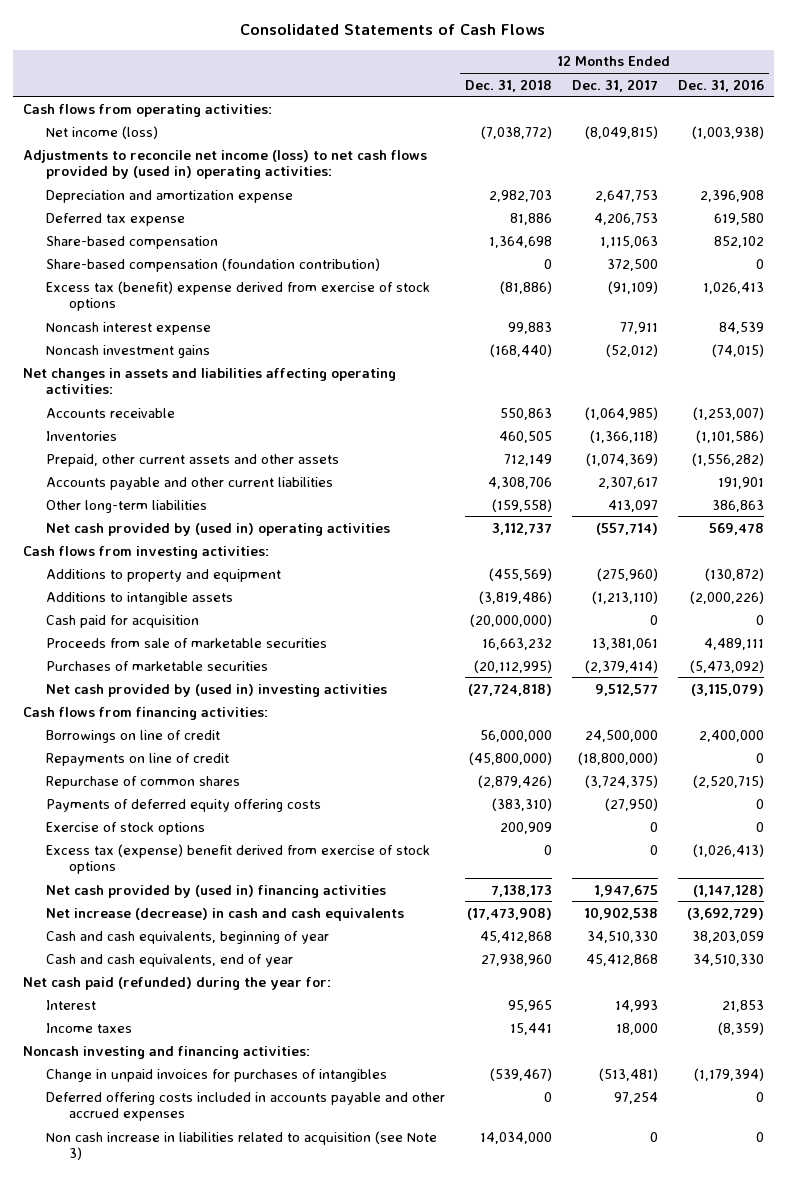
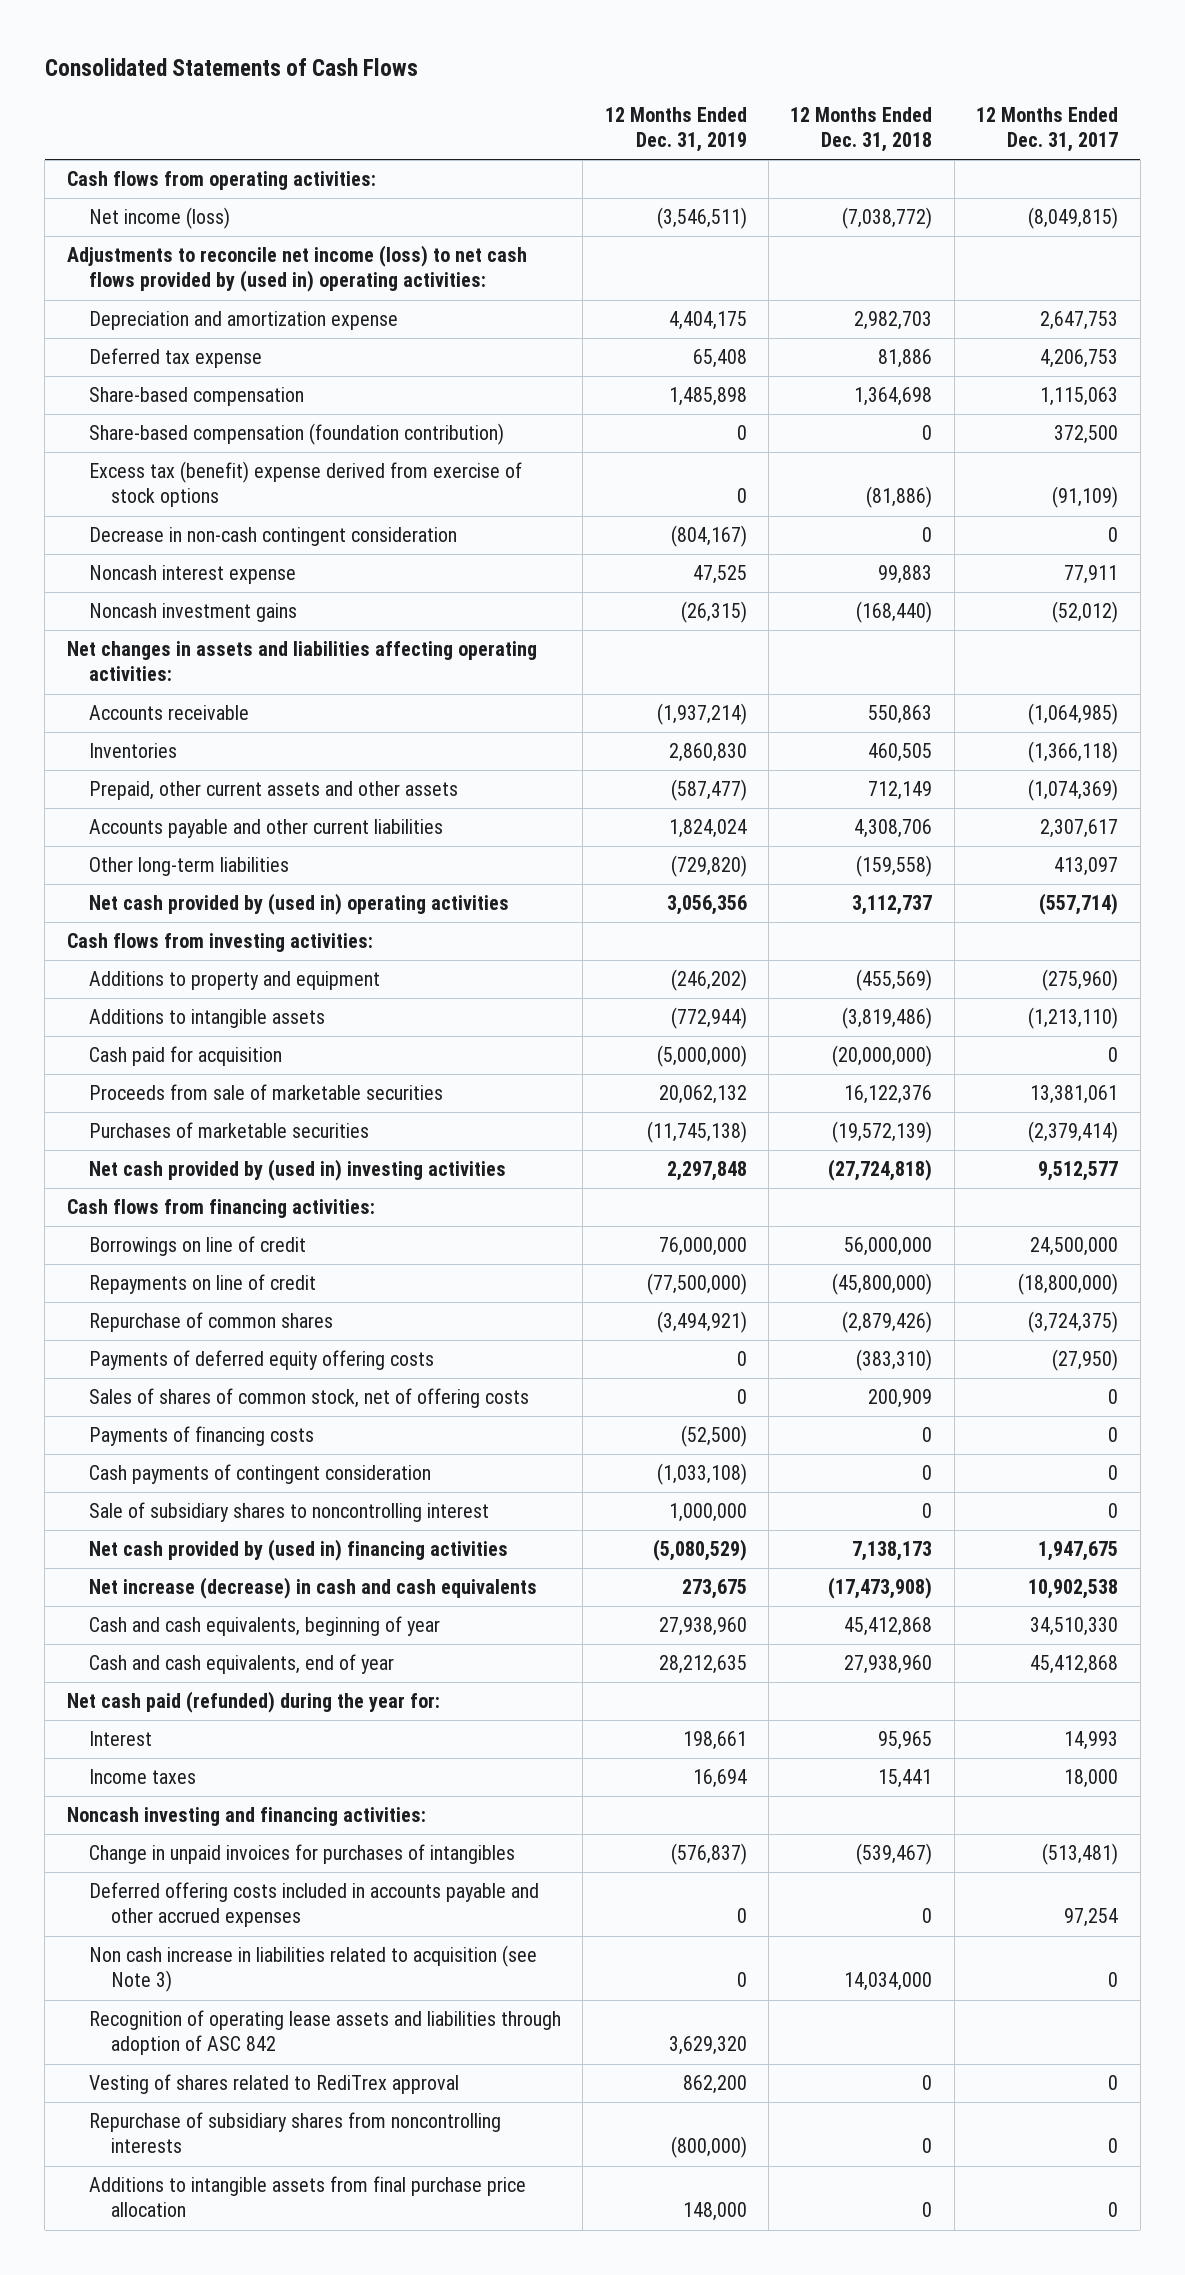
[677,78,764,92] Dec. 31, 2016 -> none
none -> [604,106,747,153] 12 Months Ended Dec. 31, 2019
none -> [88,527,457,547] Decrease in non-cash contingent consideration
[481,637,552,650] 16,663,232 -> [844,1085,933,1105] 16,122,376
[473,659,552,673] (20,112,995) -> [832,1121,933,1144] (19,572,139)
[45,843,430,875] Excess tax (expense) benefit derived from exercise of stock options -> none
[45,821,205,835] Exercise of stock options -> [88,1388,529,1409] Sales of shares of common stock, net of offering costs
none -> [88,1426,314,1447] Payments of financing costs
none -> [88,1464,431,1485] Cash payments of contingent consideration
none -> [88,1502,489,1523] Sale of subsidiary shares to noncontrolling interest
none -> [88,2010,561,2056] Recognition of operating lease assets and liabilities through adoption of ASC 842
none -> [88,2074,459,2095] Vesting of shares related to RediTrex approval
none -> [88,2112,501,2154] Repurchase of subsidiary shares from noncontrolling interests
none -> [88,2176,526,2218] Additions to intangible assets from final purchase price allocation

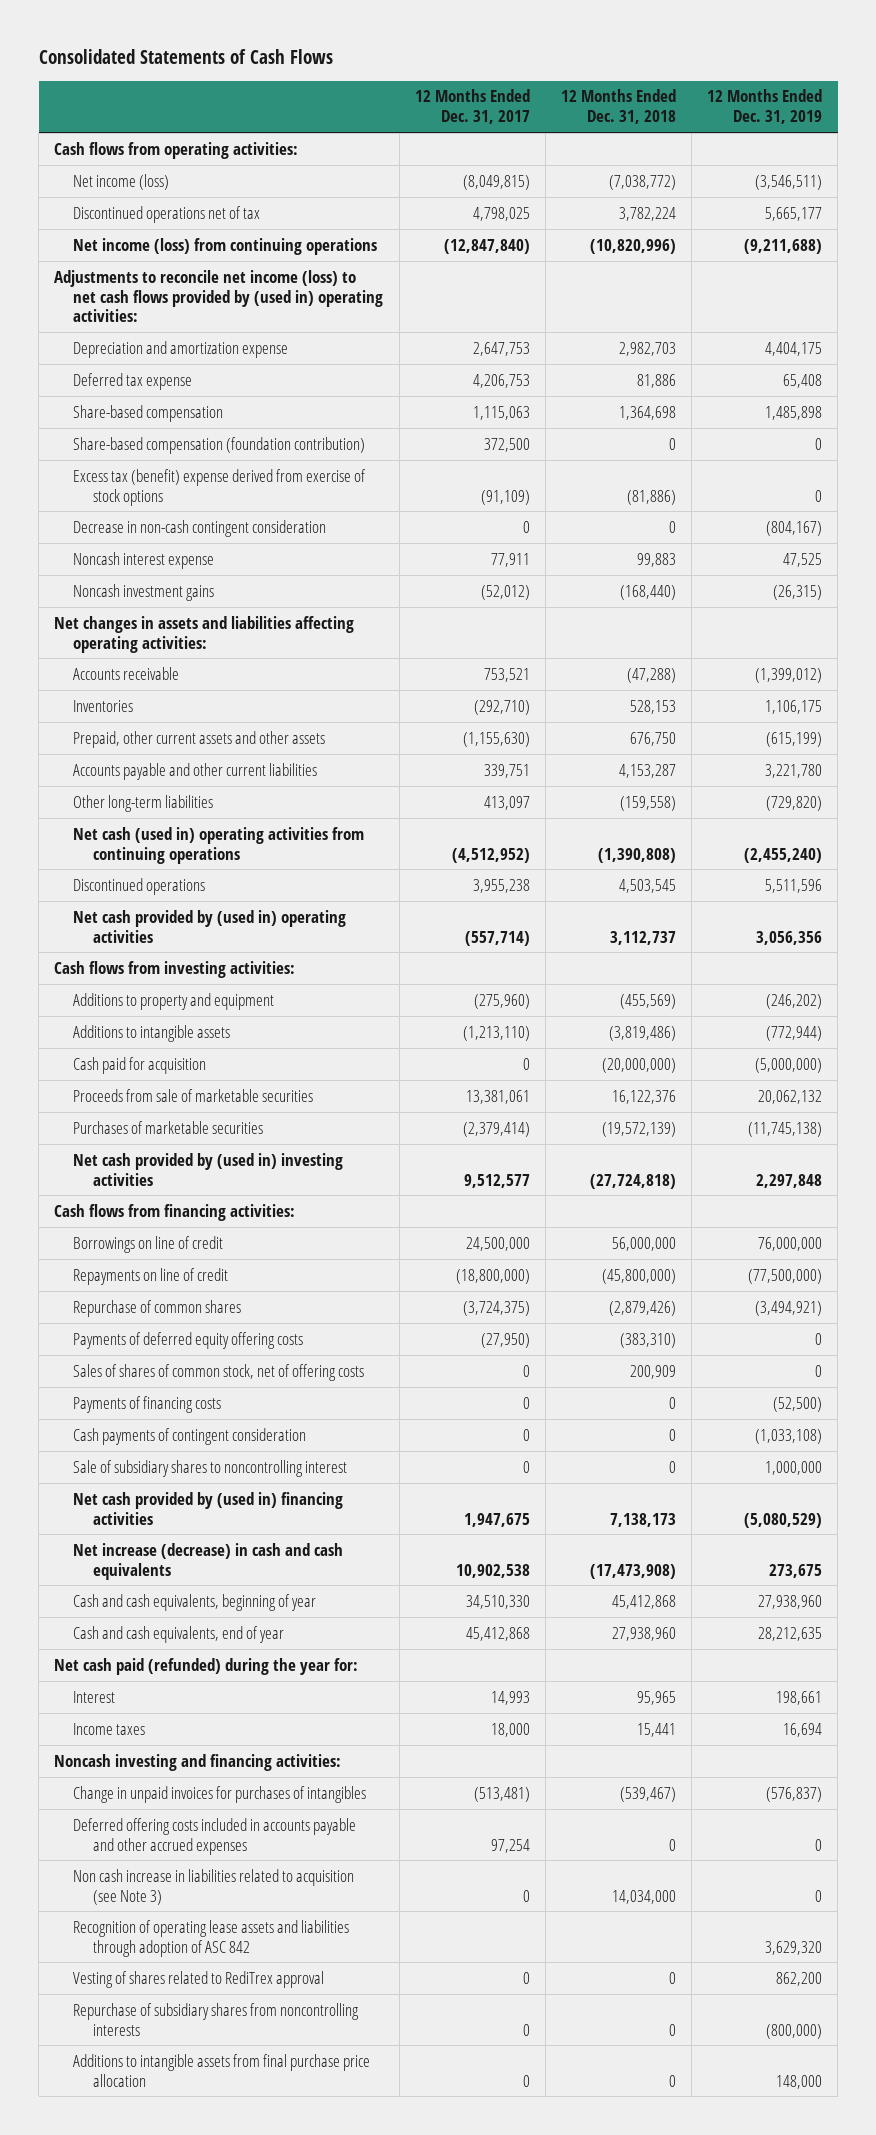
none -> [73,205,261,223] Discontinued operations net of tax
none -> [73,237,378,255] Net income (loss) from continuing operations
[656,703,747,726] (1,937,214) -> [754,667,822,683] (1,399,012)
[868,705,933,725] 550,863 -> [626,667,676,683] (47,288)
[1028,703,1119,726] (1,064,985) -> [483,667,530,682] 753,521
[668,743,747,763] 2,860,830 -> [764,699,822,714] 1,106,175
[868,743,933,763] 460,505 -> [629,699,676,714] 528,153
[1028,741,1119,764] (1,366,118) -> [473,699,530,715] (292,710)
[670,779,747,802] (587,477) -> [765,731,822,747] (615,199)
[868,781,933,801] 712,149 -> [629,731,676,746] 676,750
[1028,779,1119,802] (1,074,369) -> [462,731,530,747] (1,155,630)
[668,819,747,839] 1,824,024 -> [764,763,822,778] 3,221,780
[854,819,933,839] 4,308,706 -> [618,763,676,778] 4,153,287
[1040,819,1119,839] 2,307,617 -> [483,763,530,778] 339,751
none -> [73,826,365,864] Net cash (used in) operating activities from continuing operations
none -> [73,877,206,895] Discontinued operations

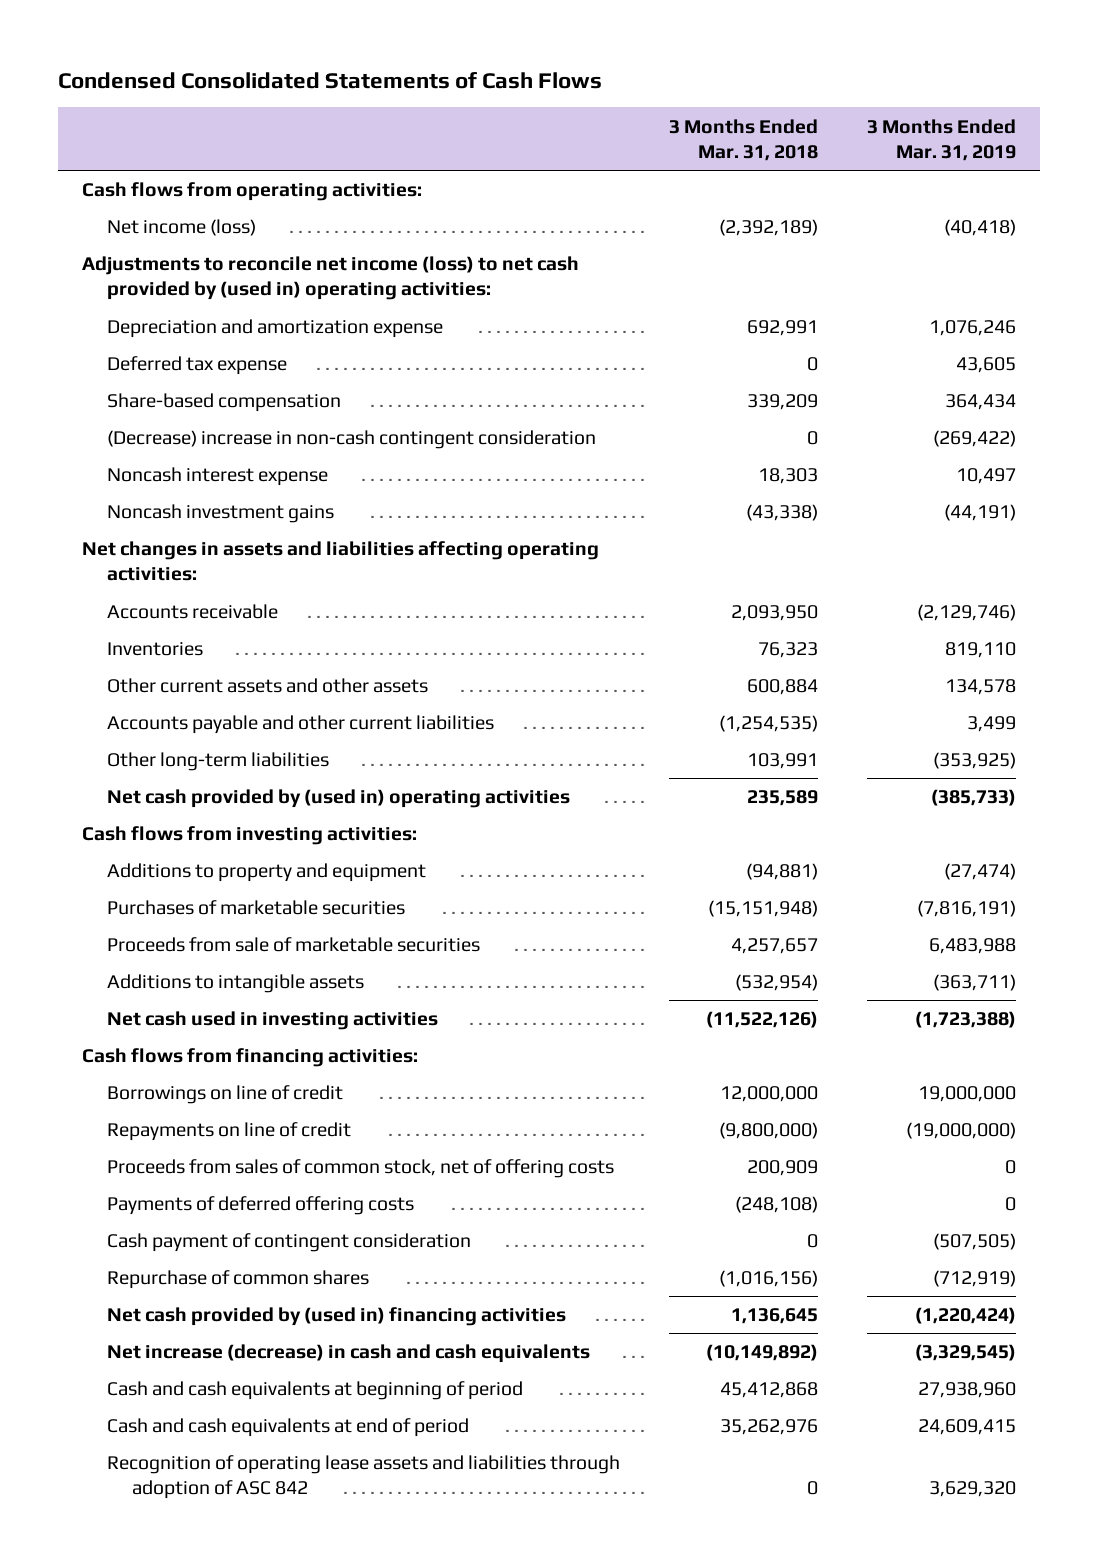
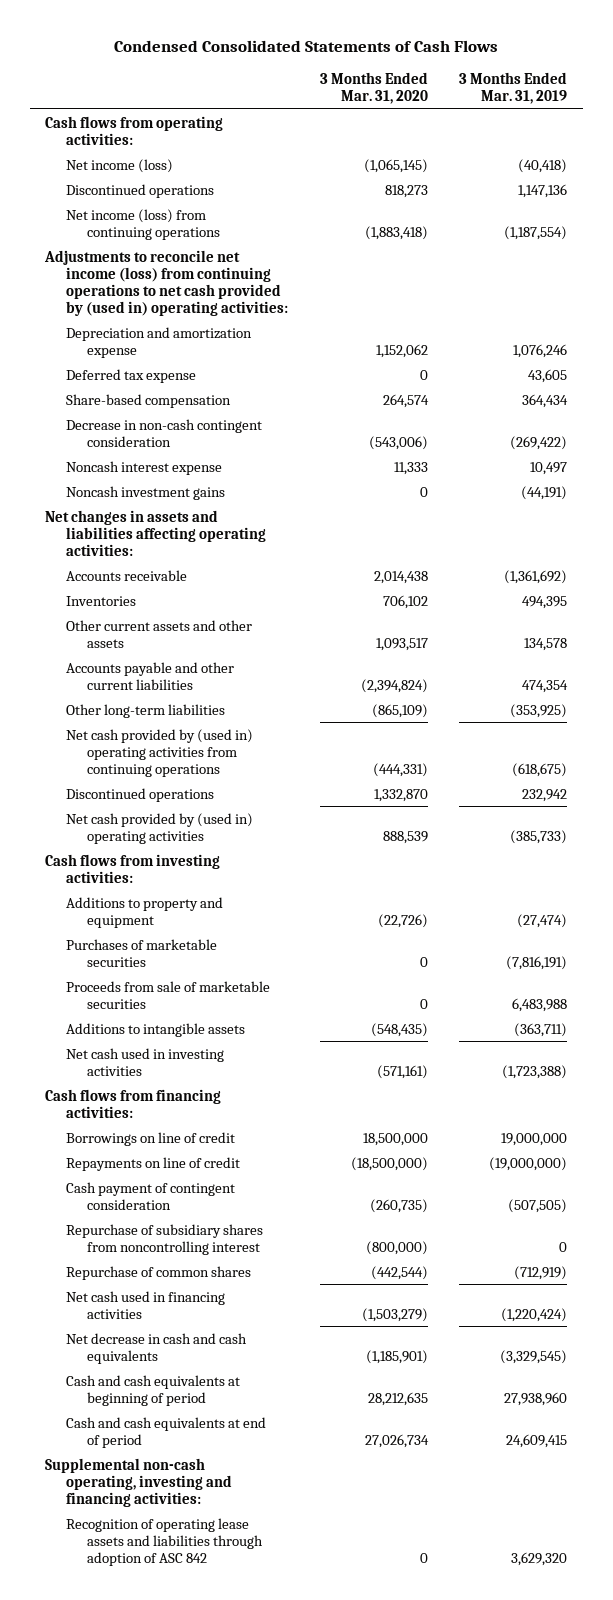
[669,118,819,161] 3 Months Ended Mar. 31, 2018 -> none
none -> [319,72,428,105] 3 Months Ended Mar. 31, 2020
none -> [66,183,215,198] Discontinued operations
none -> [66,208,221,240] Net income (loss) from continuing operations
[82,256,580,301] Adjustments to reconcile net income (loss) to net cash provided by (used in) operating activities: -> [44,249,289,316] Adjustments to reconcile net income (loss) from continuing operations to net cash provided by (used in) operating activities:
[107,430,597,450] (Decrease) increase in non-cash contingent consideration -> [66,418,263,447] Decrease in non-cash contingent consideration
[916,604,1016,622] (2,129,746) -> [504,569,568,584] (1,361,692)
[944,642,1016,659] 819,110 -> [522,595,568,609] 494,395
[966,716,1016,733] 3,499 -> [522,679,569,693] 474,354
none -> [66,728,254,777] Net cash provided by (used in) operating activities from continuing operations
none -> [66,787,215,802] Discontinued operations
[107,1159,615,1179] Proceeds from sales of common stock, net of offering costs -> none
[107,1196,415,1216] Payments of deferred offering costs -> none
none -> [66,1223,264,1255] Repurchase of subsidiary shares from noncontrolling interest
[107,1307,567,1327] Net cash provided by (used in) financing activities -> [66,1290,226,1319] Net cash used in financing activities
[107,1344,591,1364] Net increase (decrease) in cash and cash equivalents -> [66,1332,248,1364] Net decrease in cash and cash equivalents
none -> [45,1457,233,1507] Supplemental non-cash operating, investing and financing activities:

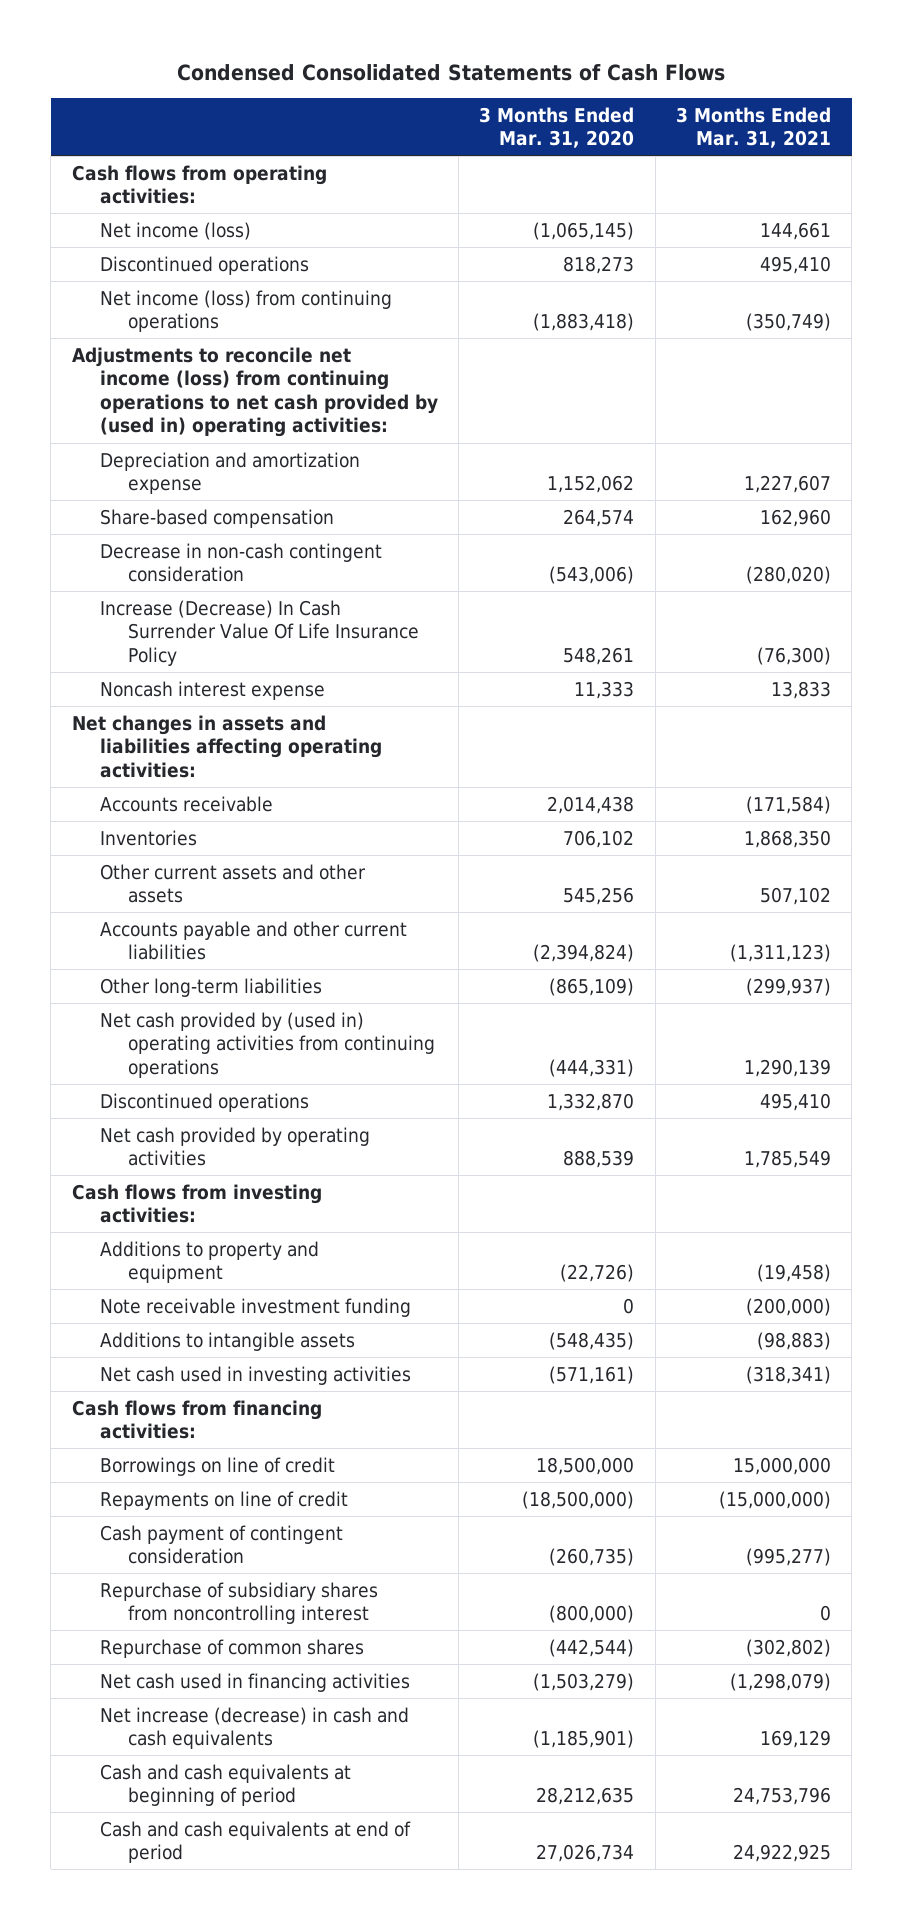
[459,72,568,105] 3 Months Ended Mar. 31, 2019 -> none
none -> [676,106,832,149] 3 Months Ended Mar. 31, 2021
[66,368,197,383] Deferred tax expense -> none
none -> [99,599,420,666] Increase (Decrease) In Cash Surrender Value Of Life Insurance Policy
[66,485,226,500] Noncash investment gains -> none
[375,637,428,651] 1,093,517 -> [563,887,635,906] 545,256
[66,812,254,844] Net cash provided by (used in) operating activities -> [99,1126,370,1167] Net cash provided by operating activities
[66,938,218,967] Purchases of marketable securities -> none
[66,980,271,1009] Proceeds from sale of marketable securities -> none
none -> [99,1297,411,1317] Note receivable investment funding
[66,1332,248,1364] Net decrease in cash and cash equivalents -> [99,1706,409,1750] Net increase (decrease) in cash and cash equivalents
[45,1457,233,1507] Supplemental non-cash operating, investing and financing activities: -> none
[66,1517,264,1566] Recognition of operating lease assets and liabilities through adoption of ASC 842 -> none

